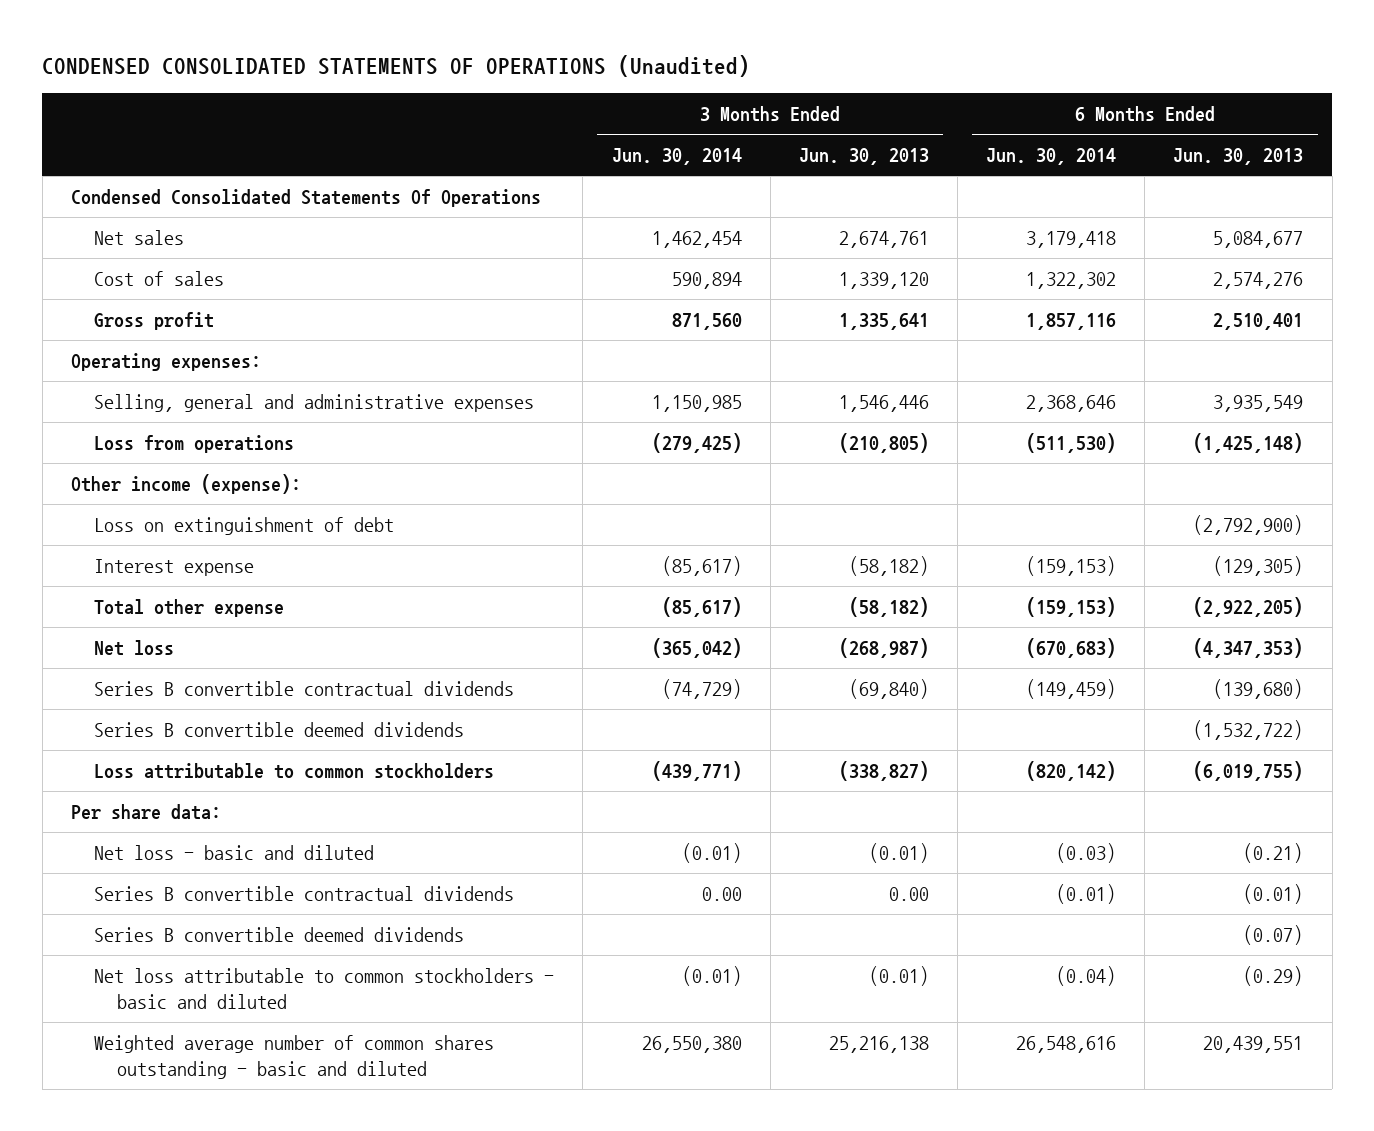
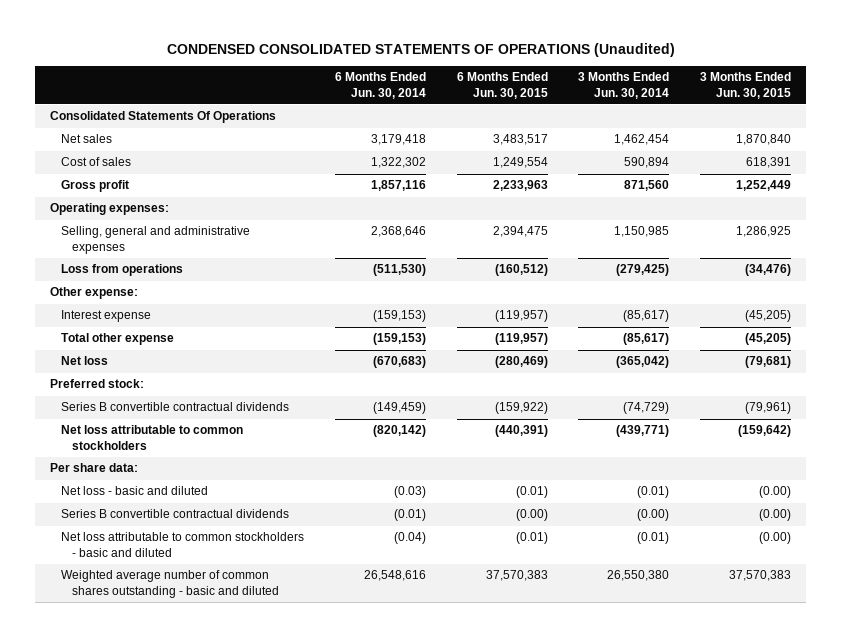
[798,148,929,166] Jun. 30, 2013 -> none
[1173,148,1304,166] Jun. 30, 2013 -> none
none -> [456,72,548,99] 6 Months Ended Jun. 30, 2015
none -> [700,72,792,99] 3 Months Ended Jun. 30, 2015
[70,188,541,207] Condensed Consolidated Statements Of Operations -> [50,111,277,124] Consolidated Statements Of Operations
[94,516,395,535] Loss on extinguishment of debt -> none
[70,473,301,494] Other income (expense): -> [50,287,139,300] Other expense:
none -> [50,379,145,389] Preferred stock:
[94,721,465,737] Series B convertible deemed dividends -> none
[94,762,495,779] Loss attributable to common stockholders -> [61,425,244,450] Net loss attributable to common stockholders
[94,926,465,942] Series B convertible deemed dividends -> none
[701,886,742,901] 0.00 -> [637,509,670,522] (0.00)

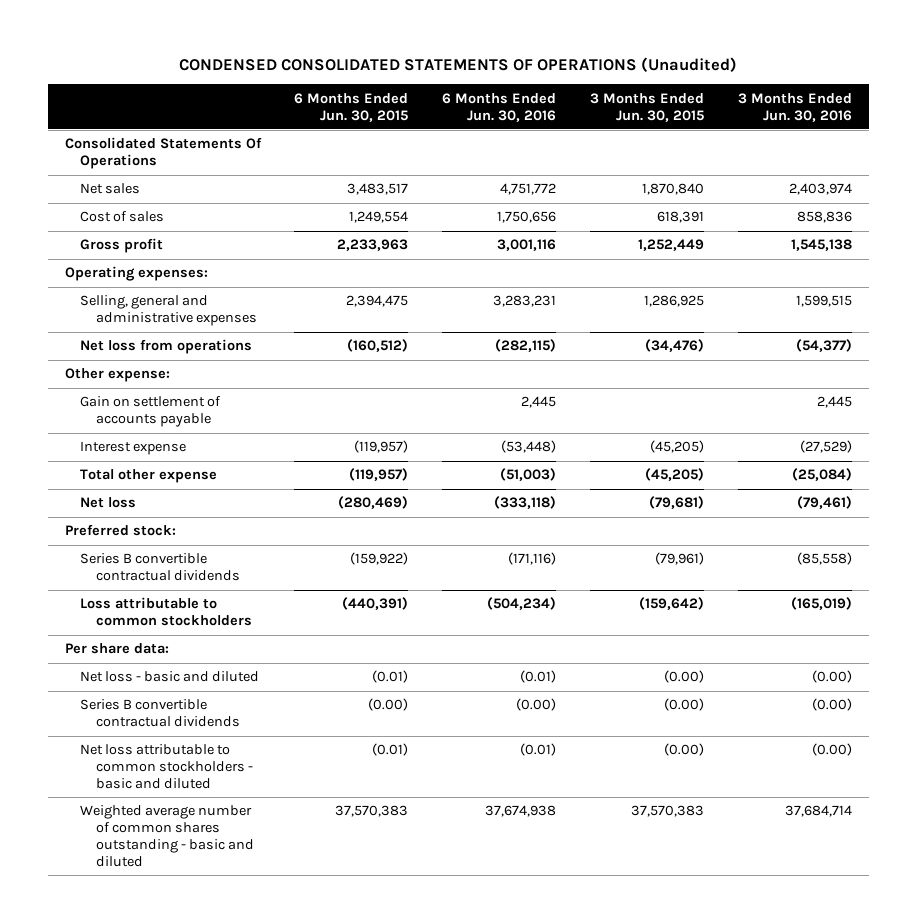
[334,72,426,99] 6 Months Ended Jun. 30, 2014 -> none
[578,72,670,99] 3 Months Ended Jun. 30, 2014 -> none
none -> [442,92,557,122] 6 Months Ended Jun. 30, 2016
none -> [738,92,853,122] 3 Months Ended Jun. 30, 2016
[61,264,184,277] Loss from operations -> [80,339,253,355] Net loss from operations
none -> [80,396,222,428] Gain on settlement of accounts payable
[61,425,244,450] Net loss attributable to common stockholders -> [80,597,252,627] Loss attributable to common stockholders

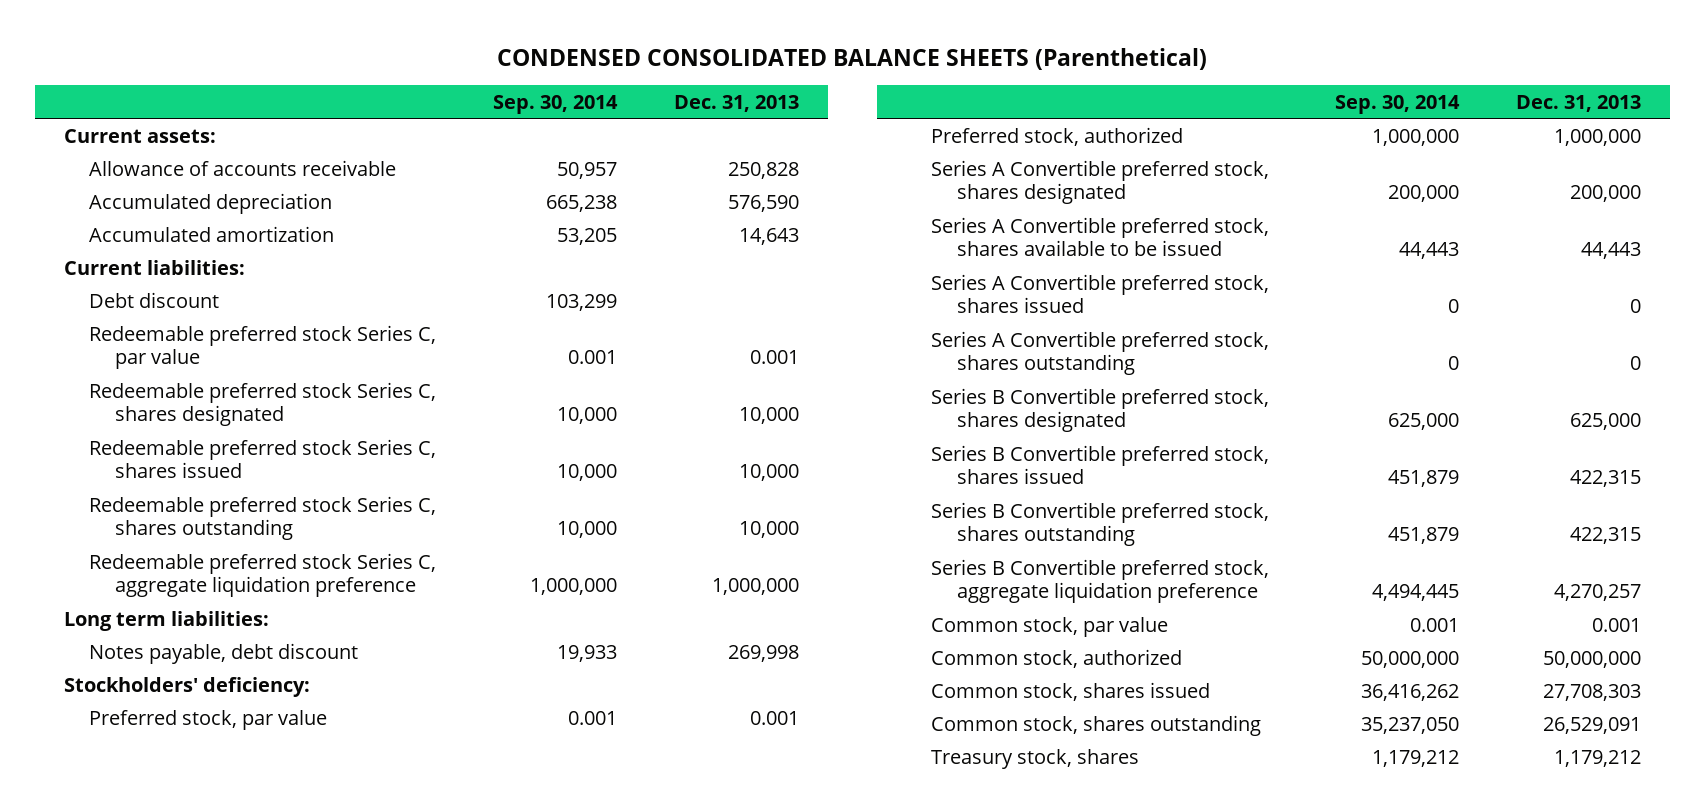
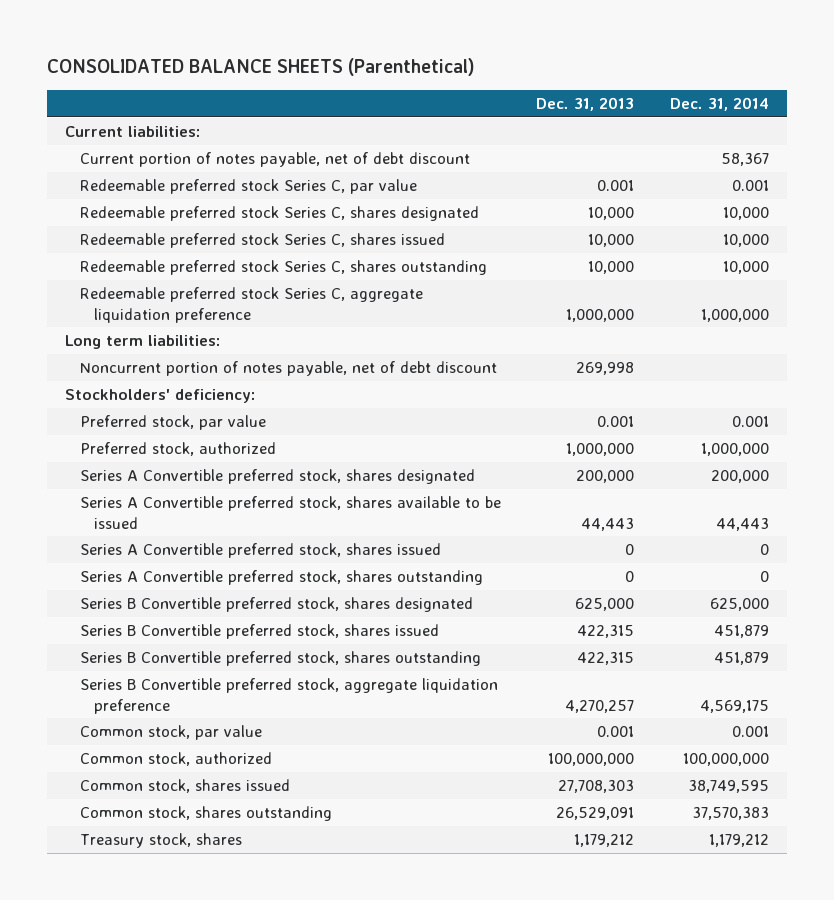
[497,47,1208,70] CONDENSED CONSOLIDATED BALANCE SHEETS (Parenthetical) -> [47,58,476,77] CONSOLIDATED BALANCE SHEETS (Parenthetical)
[493,95,619,115] Sep. 30, 2014 -> none
none -> [670,96,770,111] Dec. 31, 2014
[63,128,216,143] Current assets: -> none
[89,159,397,176] Allowance of accounts receivable -> none
[89,192,333,214] Accumulated depreciation -> none
[89,225,335,242] Accumulated amortization -> none
[89,291,220,308] Debt discount -> none
none -> [79,151,470,167] Current portion of notes payable, net of debt discount
[89,642,359,664] Notes payable, debt discount -> [79,360,497,376] Noncurrent portion of notes payable, net of debt discount
[1543,650,1642,668] 50,000,000 -> [548,752,635,766] 100,000,000

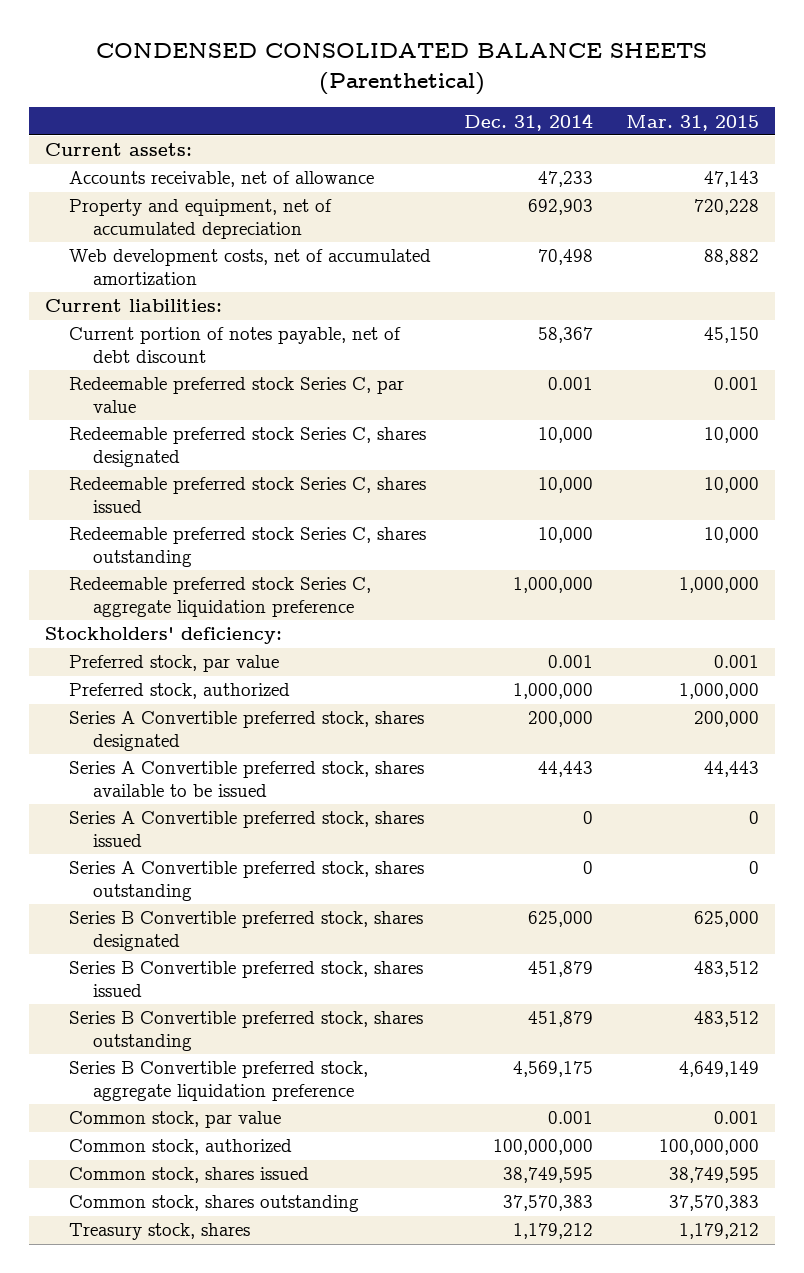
[47,58,476,77] CONSOLIDATED BALANCE SHEETS (Parenthetical) -> [95,43,707,96] CONDENSED CONSOLIDATED BALANCE SHEETS (Parenthetical)
[536,96,635,111] Dec. 31, 2013 -> none
none -> [625,114,759,131] Mar. 31, 2015
none -> [45,143,193,157] Current assets:
none -> [68,171,374,188] Accounts receivable, net of allowance
none -> [68,199,332,239] Property and equipment, net of accumulated depreciation
none -> [68,249,431,285] Web development costs, net of accumulated amortization
[65,334,221,349] Long term liabilities: -> none
[79,360,497,376] Noncurrent portion of notes payable, net of debt discount -> none

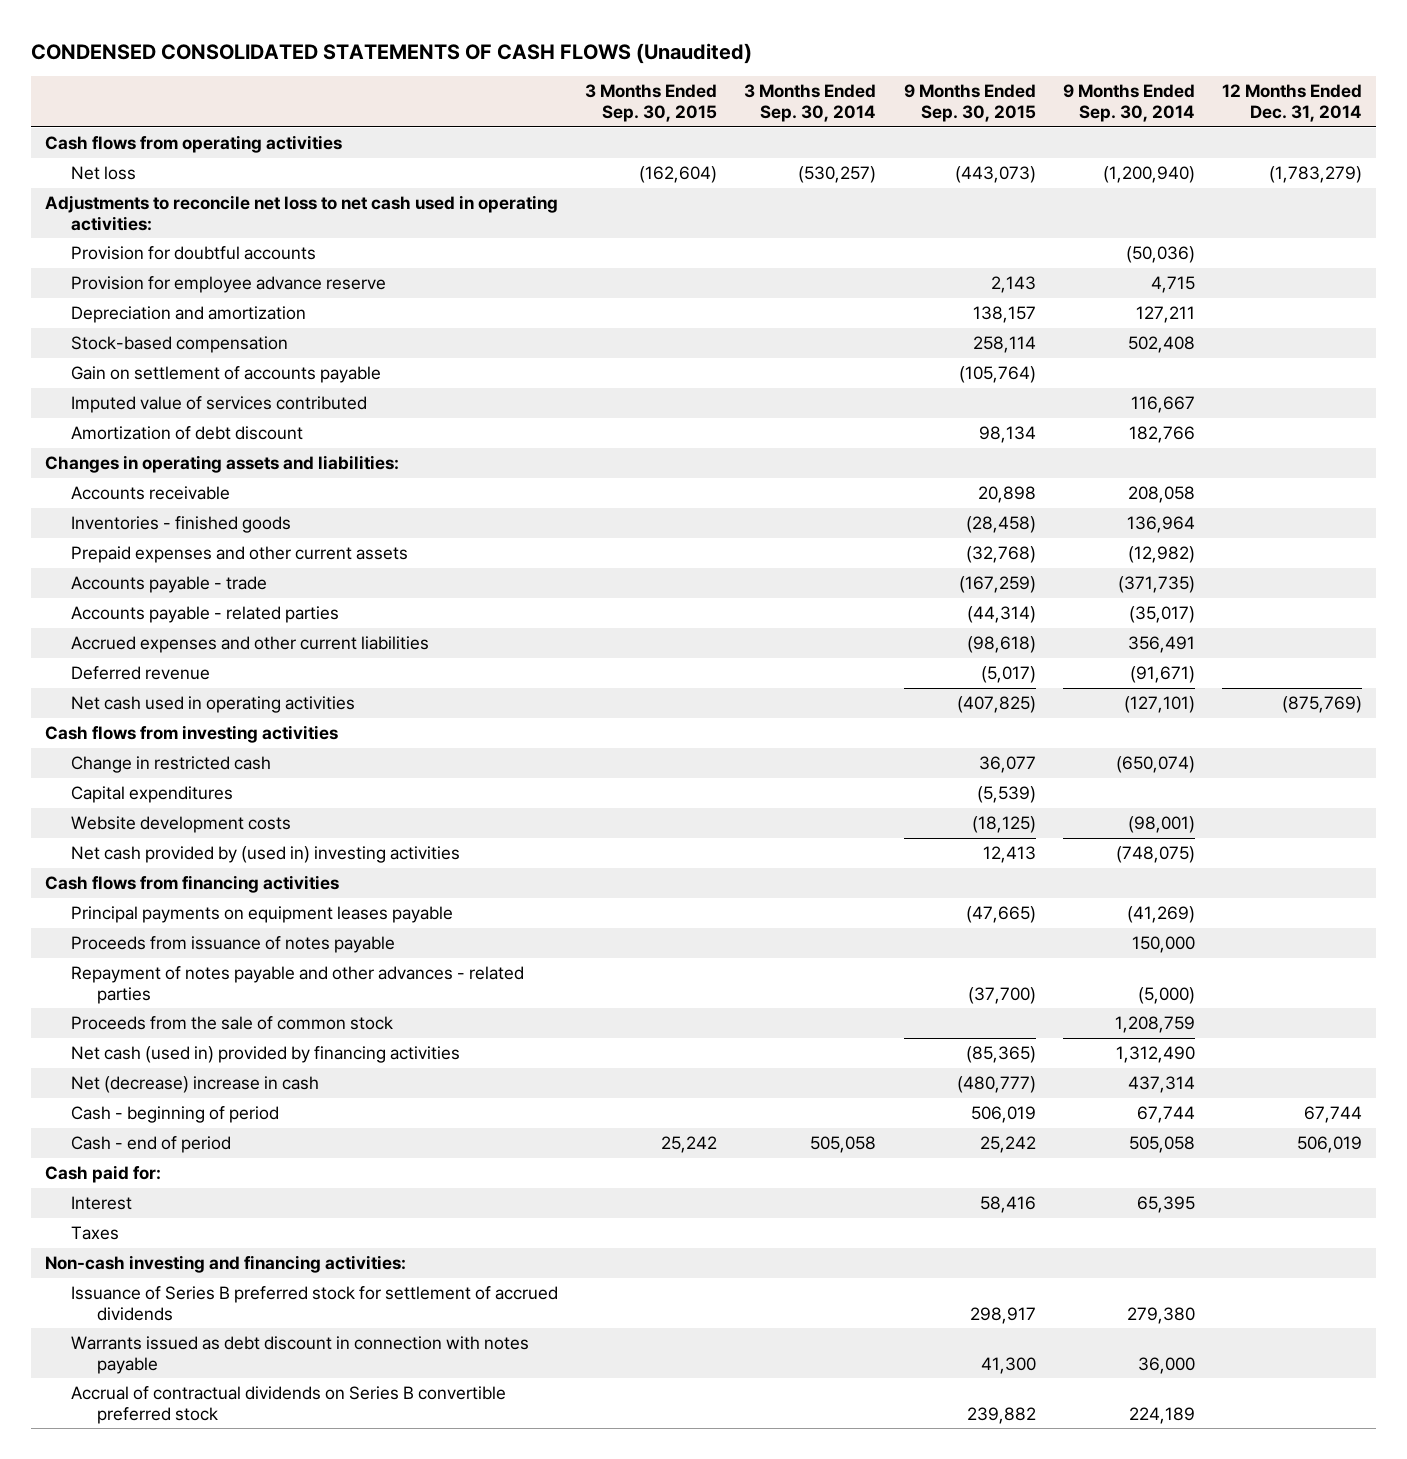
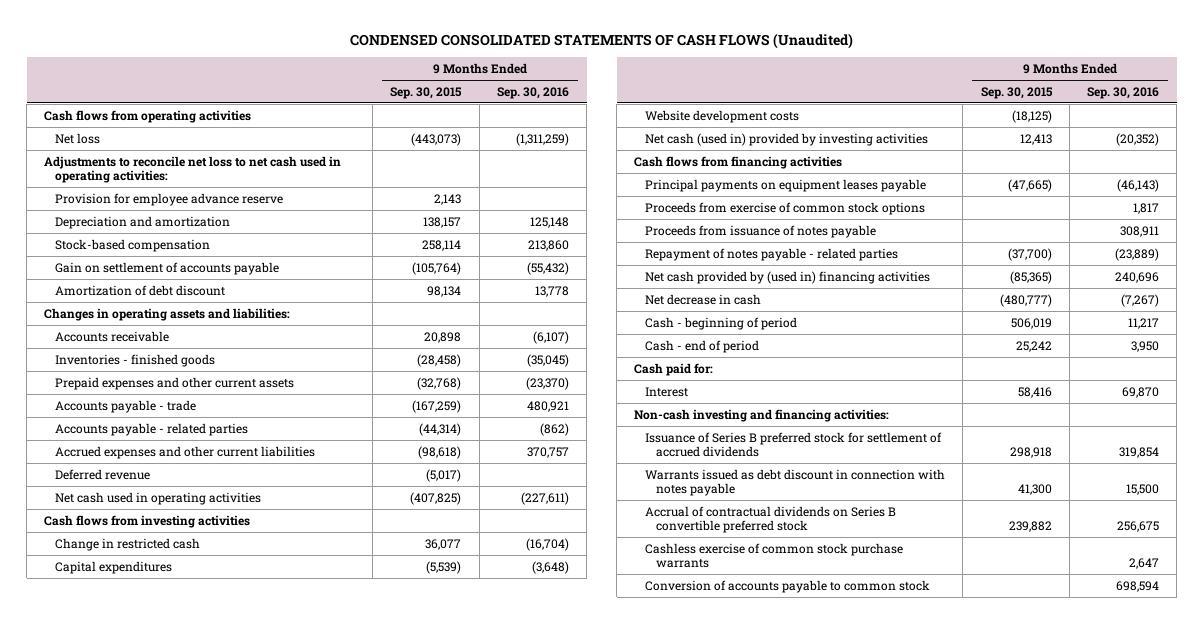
[585,84,718,123] 3 Months Ended Sep. 30, 2015 -> none
[744,84,877,123] 3 Months Ended Sep. 30, 2014 -> none
[1062,84,1195,123] 9 Months Ended Sep. 30, 2014 -> none
[1222,84,1363,123] 12 Months Ended Dec. 31, 2014 -> none
none -> [496,86,569,99] Sep. 30, 2016
[71,246,317,261] Provision for doubtful accounts -> none
[71,396,368,414] Imputed value of services contributed -> none
[71,846,461,864] Net cash provided by (used in) investing activities -> [645,132,929,146] Net cash (used in) provided by investing activities
none -> [645,201,926,215] Proceeds from exercise of common stock options
[71,1016,394,1031] Proceeds from the sale of common stock -> none
[71,966,525,1004] Repayment of notes payable and other advances - related parties -> [645,247,899,261] Repayment of notes payable - related parties
[71,1046,461,1064] Net cash (used in) provided by financing activities -> [645,270,931,284] Net cash provided by (used in) financing activities
[71,1076,320,1094] Net (decrease) increase in cash -> [645,293,762,305] Net decrease in cash
[71,1226,120,1241] Taxes -> none
[969,1306,1036,1324] 298,917 -> [1009,446,1052,458] 298,918
none -> [645,542,904,568] Cashless exercise of common stock purchase warrants
none -> [645,579,931,593] Conversion of accounts payable to common stock

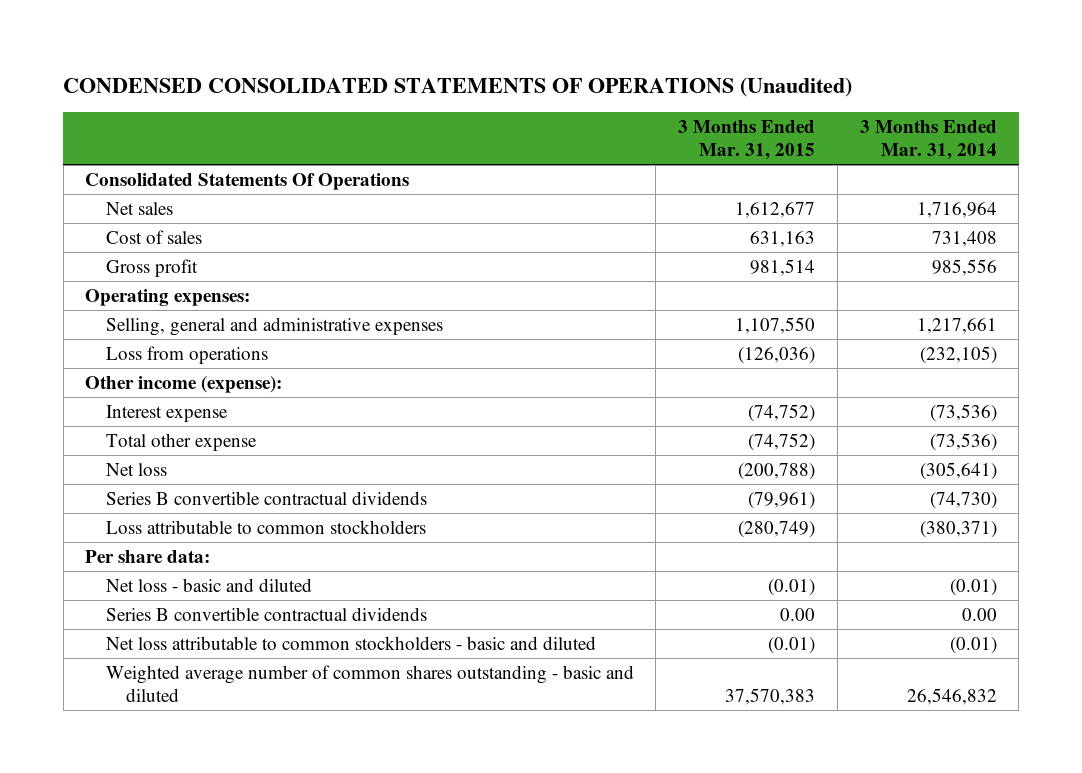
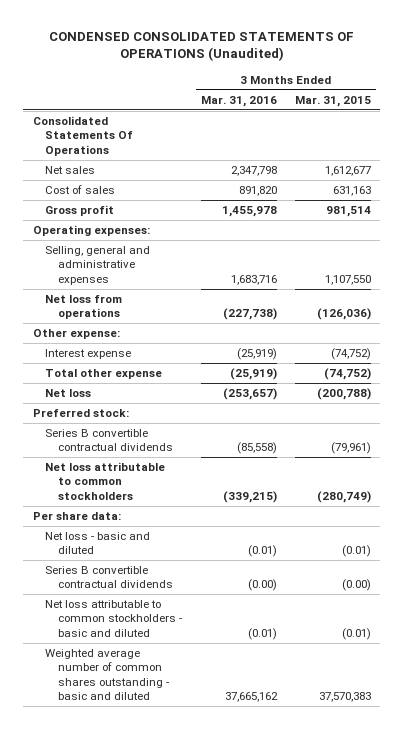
[859,119,997,160] 3 Months Ended Mar. 31, 2014 -> none
none -> [200,95,277,107] Mar. 31, 2016
[105,346,268,365] Loss from operations -> [45,295,123,320] Net loss from operations
[85,376,283,394] Other income (expense): -> [32,329,120,340] Other expense:
none -> [32,409,129,418] Preferred stock:
[105,520,426,535] Loss attributable to common stockholders -> [45,462,166,500] Net loss attributable to common stockholders
[780,608,816,622] 0.00 -> [342,579,372,592] (0.00)

